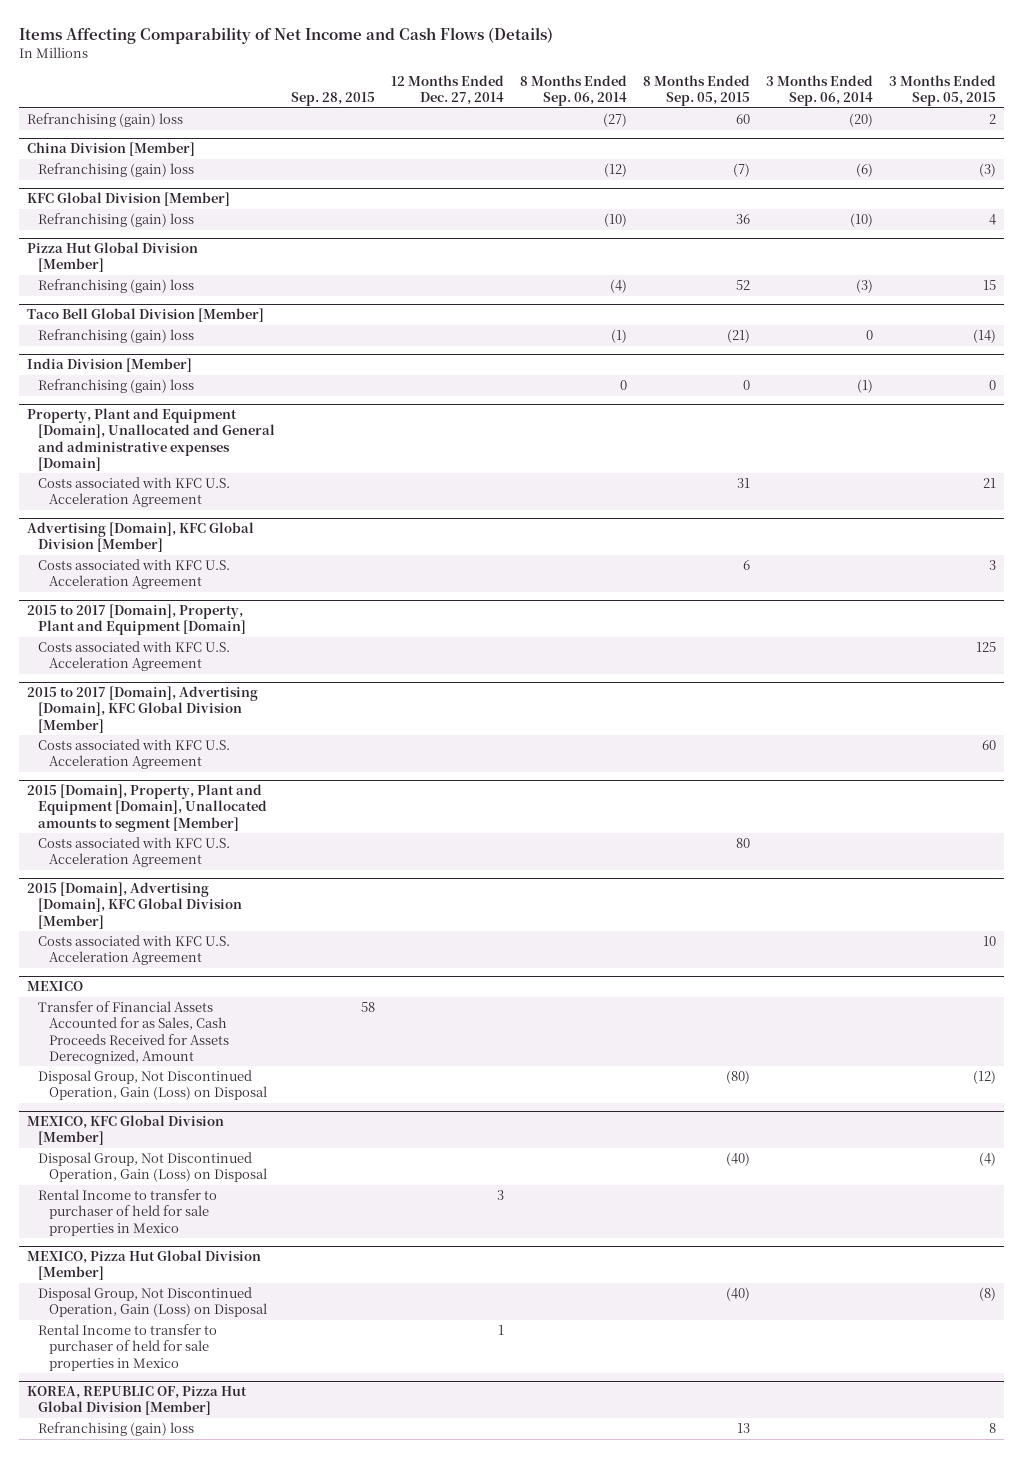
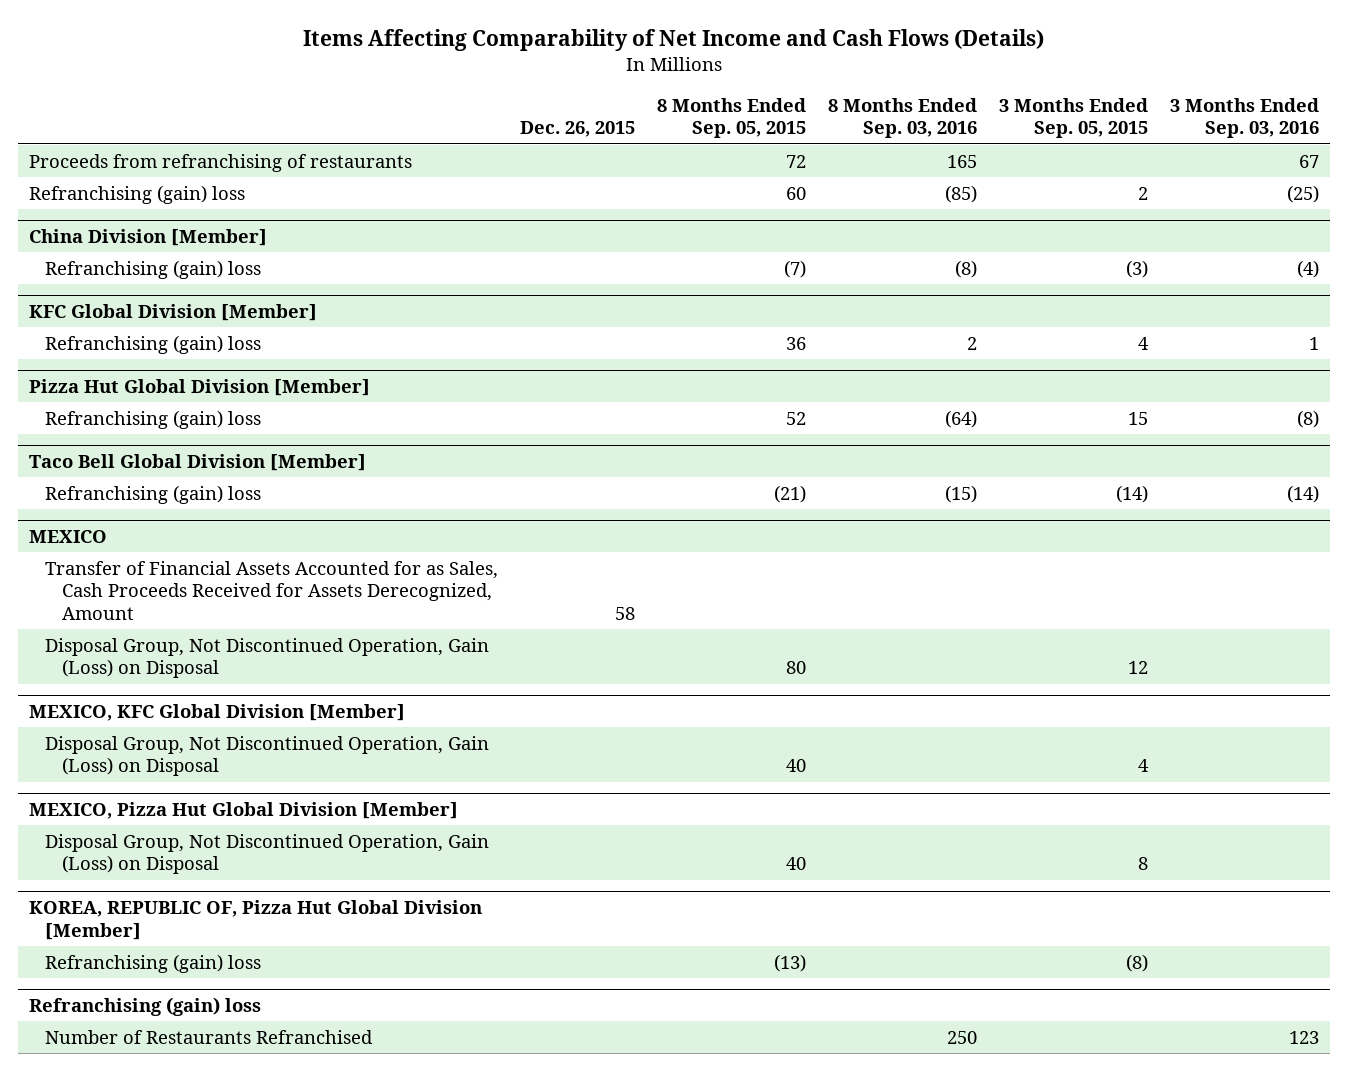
[291,92,376,107] Sep. 28, 2015 -> none
[391,75,505,106] 12 Months Ended Dec. 27, 2014 -> none
[519,75,627,107] 8 Months Ended Sep. 06, 2014 -> none
[765,75,873,107] 3 Months Ended Sep. 06, 2014 -> none
none -> [520,121,636,138] Dec. 26, 2015
none -> [828,97,978,139] 8 Months Ended Sep. 03, 2016
none -> [1170,97,1320,139] 3 Months Ended Sep. 03, 2016
none -> [28,153,412,172] Proceeds from refranchising of restaurants
[27,358,193,373] India Division [Member] -> none
[38,379,195,394] Refranchising (gain) loss -> none
[27,408,276,471] Property, Plant and Equipment [Domain], Unallocated and General and administrative expenses [Domain] -> none
[38,477,231,508] Costs associated with KFC U.S. Acceleration Agreement -> none
[27,522,255,553] Advertising [Domain], KFC Global Division [Member] -> none
[38,559,231,590] Costs associated with KFC U.S. Acceleration Agreement -> none
[27,604,247,636] 2015 to 2017 [Domain], Property, Plant and Equipment [Domain] -> none
[38,641,231,672] Costs associated with KFC U.S. Acceleration Agreement -> none
[27,686,259,733] 2015 to 2017 [Domain], Advertising [Domain], KFC Global Division [Member] -> none
[38,739,231,770] Costs associated with KFC U.S. Acceleration Agreement -> none
[27,784,268,832] 2015 [Domain], Property, Plant and Equipment [Domain], Unallocated amounts to segment [Member] -> none
[38,837,231,868] Costs associated with KFC U.S. Acceleration Agreement -> none
[27,882,243,929] 2015 [Domain], Advertising [Domain], KFC Global Division [Member] -> none
[38,935,231,966] Costs associated with KFC U.S. Acceleration Agreement -> none
[725,1070,750,1085] (80) -> [786,661,807,675] 80
[972,1070,996,1085] (12) -> [1128,661,1149,675] 12
[38,1189,218,1236] Rental Income to transfer to purchaser of held for sale properties in Mexico -> none
[725,1152,750,1167] (40) -> [786,759,807,773] 40
[978,1152,996,1167] (4) -> [1138,759,1150,773] 4
[38,1324,218,1371] Rental Income to transfer to purchaser of held for sale properties in Mexico -> none
[725,1287,750,1302] (40) -> [786,857,807,871] 40
[978,1287,996,1302] (8) -> [1138,857,1149,871] 8
[736,1423,750,1434] 13 -> [774,953,807,972] (13)
[988,1423,996,1434] 8 -> [1126,953,1149,972] (8)
none -> [28,996,261,1016] Refranchising (gain) loss
none -> [45,1029,374,1044] Number of Restaurants Refranchised

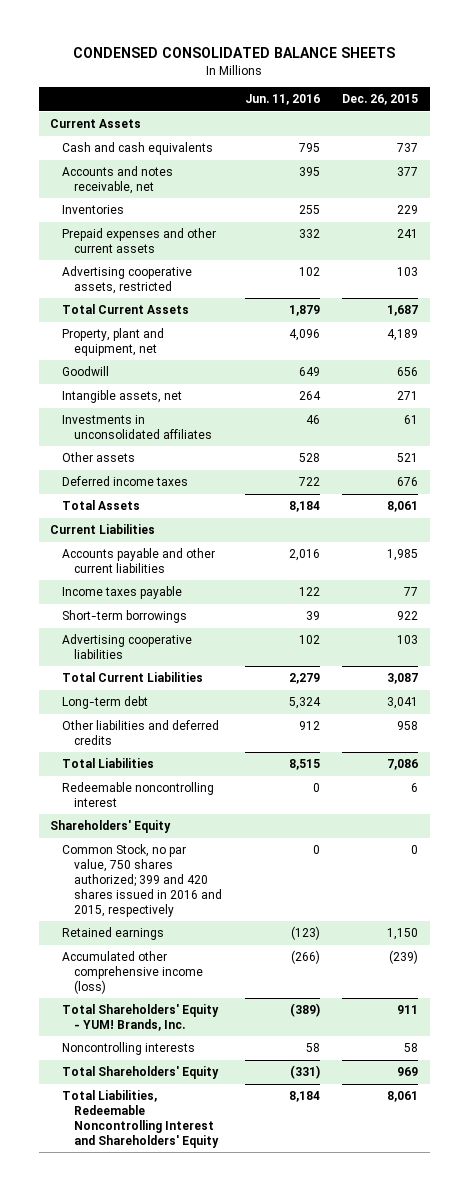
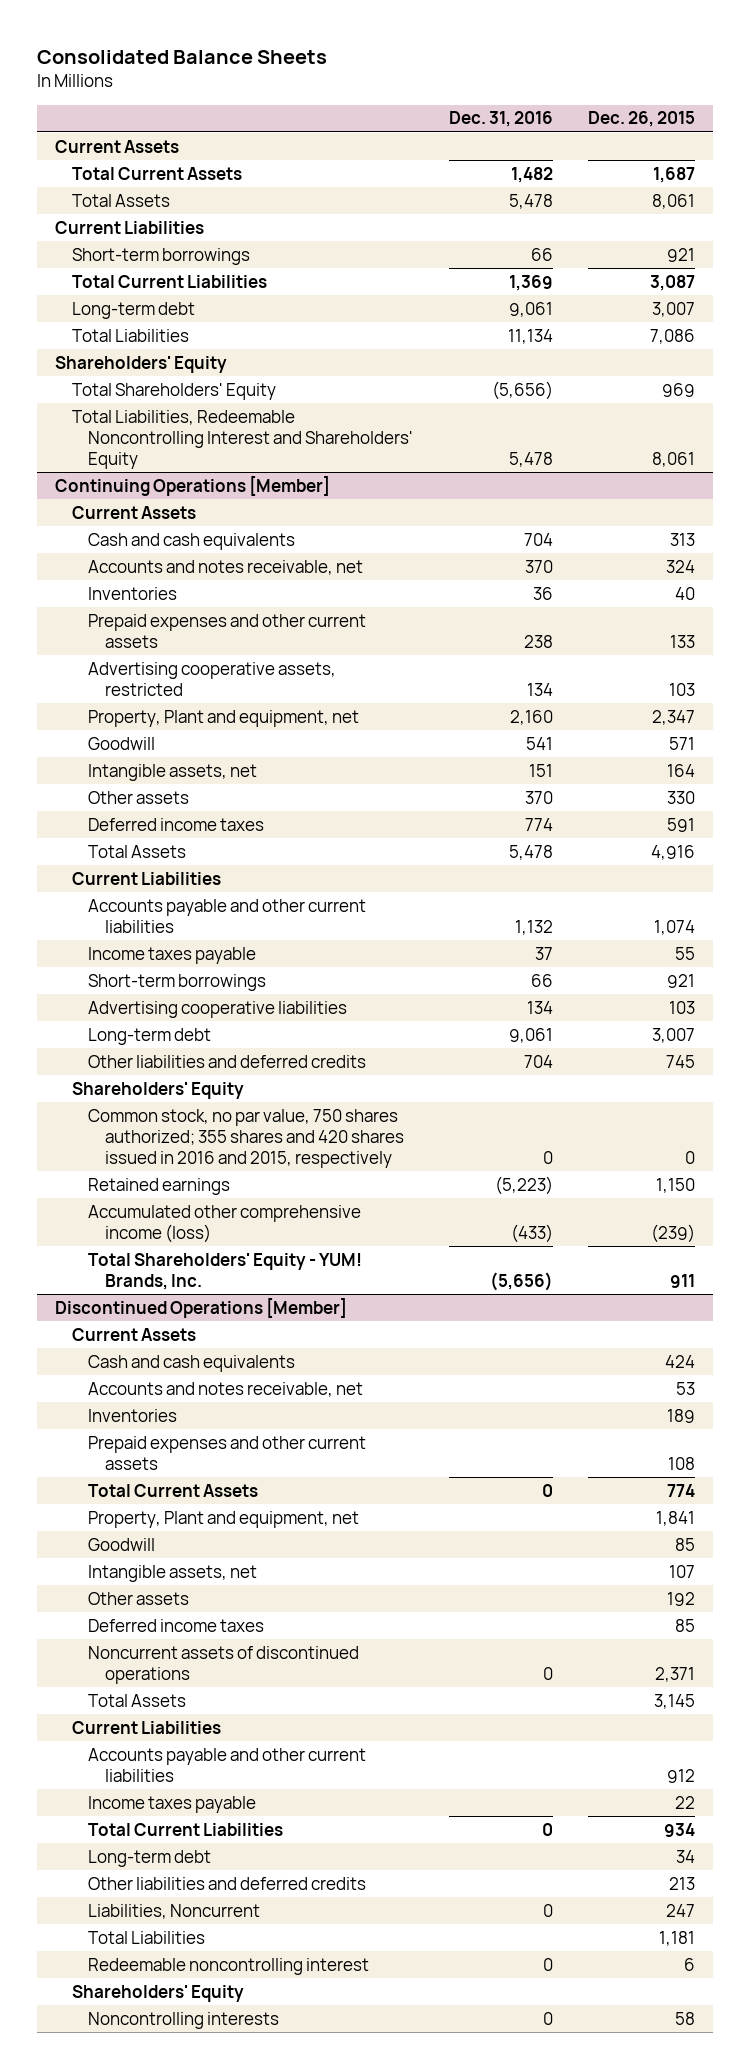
[73,47,396,59] CONDENSED CONSOLIDATED BALANCE SHEETS -> [37,50,328,65] Consolidated Balance Sheets
[244,94,320,106] Jun. 11, 2016 -> none
none -> [448,111,553,128] Dec. 31, 2016
[62,142,214,156] Cash and cash equivalents -> none
[62,166,174,195] Accounts and notes receivable, net -> none
[62,205,125,215] Inventories -> none
[62,228,217,254] Prepaid expenses and other current assets -> none
[62,266,193,295] Advertising cooperative assets, restricted -> none
[62,328,165,357] Property, plant and equipment, net -> none
[62,366,110,377] Goodwill -> none
[62,390,183,404] Intangible assets, net -> none
[62,415,213,440] Investments in unconsolidated affiliates -> none
[62,452,136,463] Other assets -> none
[62,476,189,487] Deferred income taxes -> none
[62,548,216,574] Accounts payable and other current liabilities -> none
[62,586,183,600] Income taxes payable -> none
[62,634,193,660] Advertising cooperative liabilities -> none
[397,611,419,621] 922 -> [667,247,696,262] 921
[62,720,220,746] Other liabilities and deferred credits -> none
[387,697,419,710] 3,041 -> [652,301,696,317] 3,007
[62,782,215,808] Redeemable noncontrolling interest -> none
[62,1066,220,1080] Total Shareholders' Equity -> [71,382,276,400] Total Shareholders' Equity
[62,1090,220,1148] Total Liabilities, Redeemable Noncontrolling Interest and Shareholders' Equity -> [71,409,414,469] Total Liabilities, Redeemable Noncontrolling Interest and Shareholders' Equity
none -> [55,475,331,496] Continuing Operations [Member]
none -> [71,505,196,519] Current Assets
none -> [88,532,296,550] Cash and cash equivalents
none -> [88,559,364,575] Accounts and notes receivable, net
none -> [88,586,178,600] Inventories
none -> [88,613,367,648] Prepaid expenses and other current assets
none -> [88,661,337,696] Advertising cooperative assets, restricted
none -> [88,709,360,727] Property, Plant and equipment, net
none -> [88,736,156,750] Goodwill
none -> [88,763,258,781] Intangible assets, net
none -> [88,790,190,804] Other assets
none -> [88,817,265,831] Deferred income taxes
none -> [88,844,187,858] Total Assets
none -> [71,871,221,885] Current Liabilities
none -> [88,898,367,933] Accounts payable and other current liabilities
none -> [88,946,257,964] Income taxes payable
none -> [88,973,267,991] Short-term borrowings
none -> [88,1000,348,1018] Advertising cooperative liabilities
none -> [88,1027,212,1045] Long-term debt
none -> [88,1054,367,1068] Other liabilities and deferred credits
none -> [71,1081,244,1099] Shareholders' Equity
[62,844,223,917] Common Stock, no par value, 750 shares authorized; 399 and 420 shares issued in 2016 and 2015, respectively -> [88,1108,404,1168] Common stock, no par value, 750 shares authorized; 355 shares and 420 shares issued in 2016 and 2015, respectively
none -> [55,1297,348,1318] Discontinued Operations [Member]
none -> [71,1327,196,1341] Current Assets
none -> [88,1354,296,1372] Cash and cash equivalents
none -> [88,1381,364,1397] Accounts and notes receivable, net
none -> [88,1408,178,1422] Inventories
none -> [88,1435,367,1470] Prepaid expenses and other current assets
none -> [88,1483,259,1497] Total Current Assets
none -> [88,1510,360,1528] Property, Plant and equipment, net
none -> [88,1537,156,1551] Goodwill
none -> [88,1564,258,1582] Intangible assets, net
none -> [88,1591,190,1605] Other assets
none -> [88,1618,265,1632] Deferred income taxes
none -> [88,1645,360,1684] Noncurrent assets of discontinued operations
none -> [88,1693,187,1707] Total Assets
none -> [71,1720,221,1734] Current Liabilities
none -> [88,1747,367,1782] Accounts payable and other current liabilities
none -> [88,1795,257,1813] Income taxes payable
none -> [88,1822,284,1836] Total Current Liabilities
none -> [88,1849,212,1867] Long-term debt
none -> [88,1876,367,1890] Other liabilities and deferred credits
none -> [88,1903,261,1919] Liabilities, Noncurrent
none -> [88,1930,206,1944] Total Liabilities
none -> [88,1957,370,1975] Redeemable noncontrolling interest
none -> [71,1984,244,2002] Shareholders' Equity

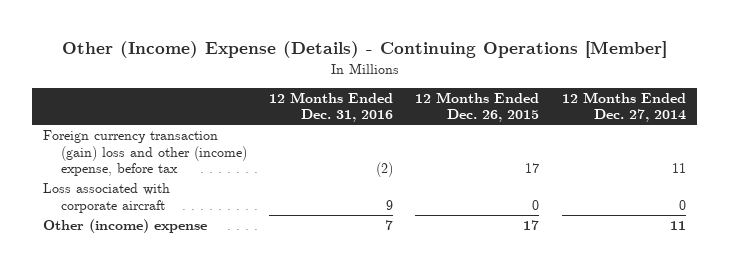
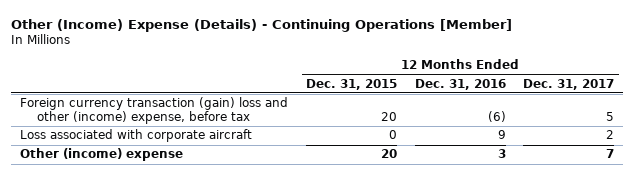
[415,91,540,123] 12 Months Ended Dec. 26, 2015 -> none
[561,91,686,123] 12 Months Ended Dec. 27, 2014 -> none
none -> [305,78,397,90] Dec. 31, 2015
none -> [523,78,615,90] Dec. 31, 2017
[376,162,394,178] (2) -> [487,110,506,122] (6)
[385,220,394,231] 7 -> [497,149,506,159] 3

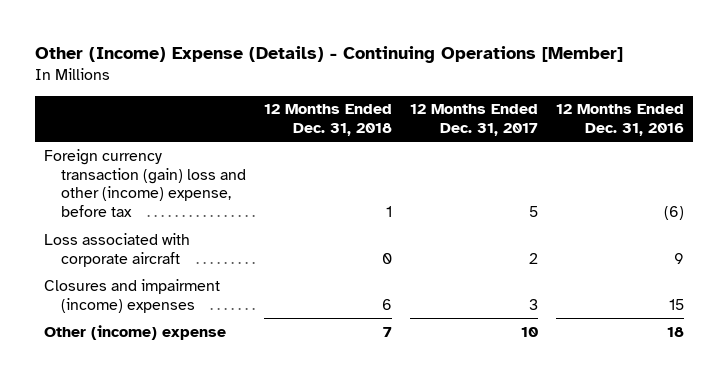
[305,78,397,90] Dec. 31, 2015 -> none
none -> [264,104,393,137] 12 Months Ended Dec. 31, 2018
none -> [44,278,221,313] Closures and impairment (income) expenses
[497,149,506,159] 3 -> [666,326,684,337] 18
[606,149,615,159] 7 -> [520,326,538,337] 10

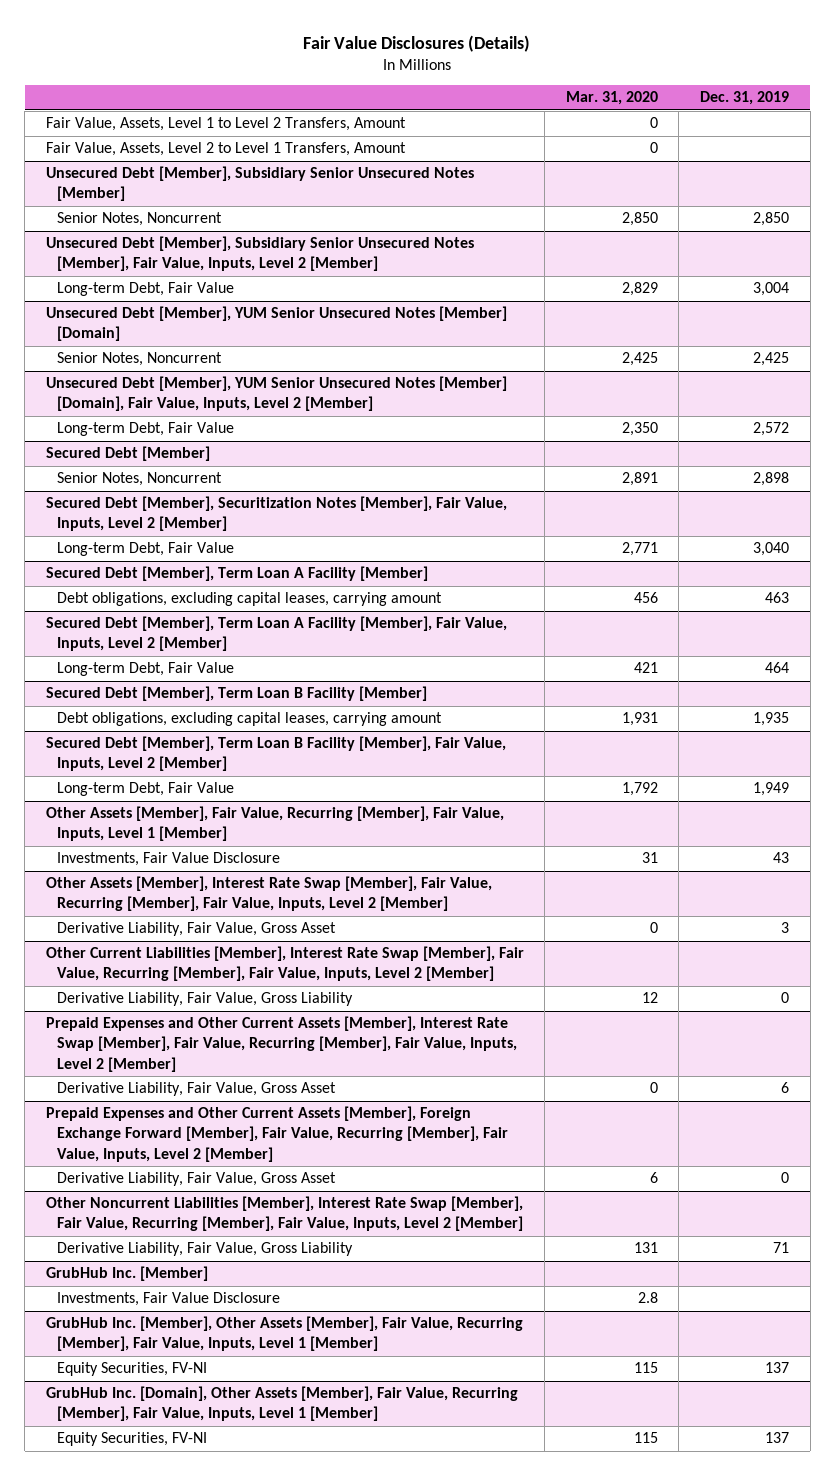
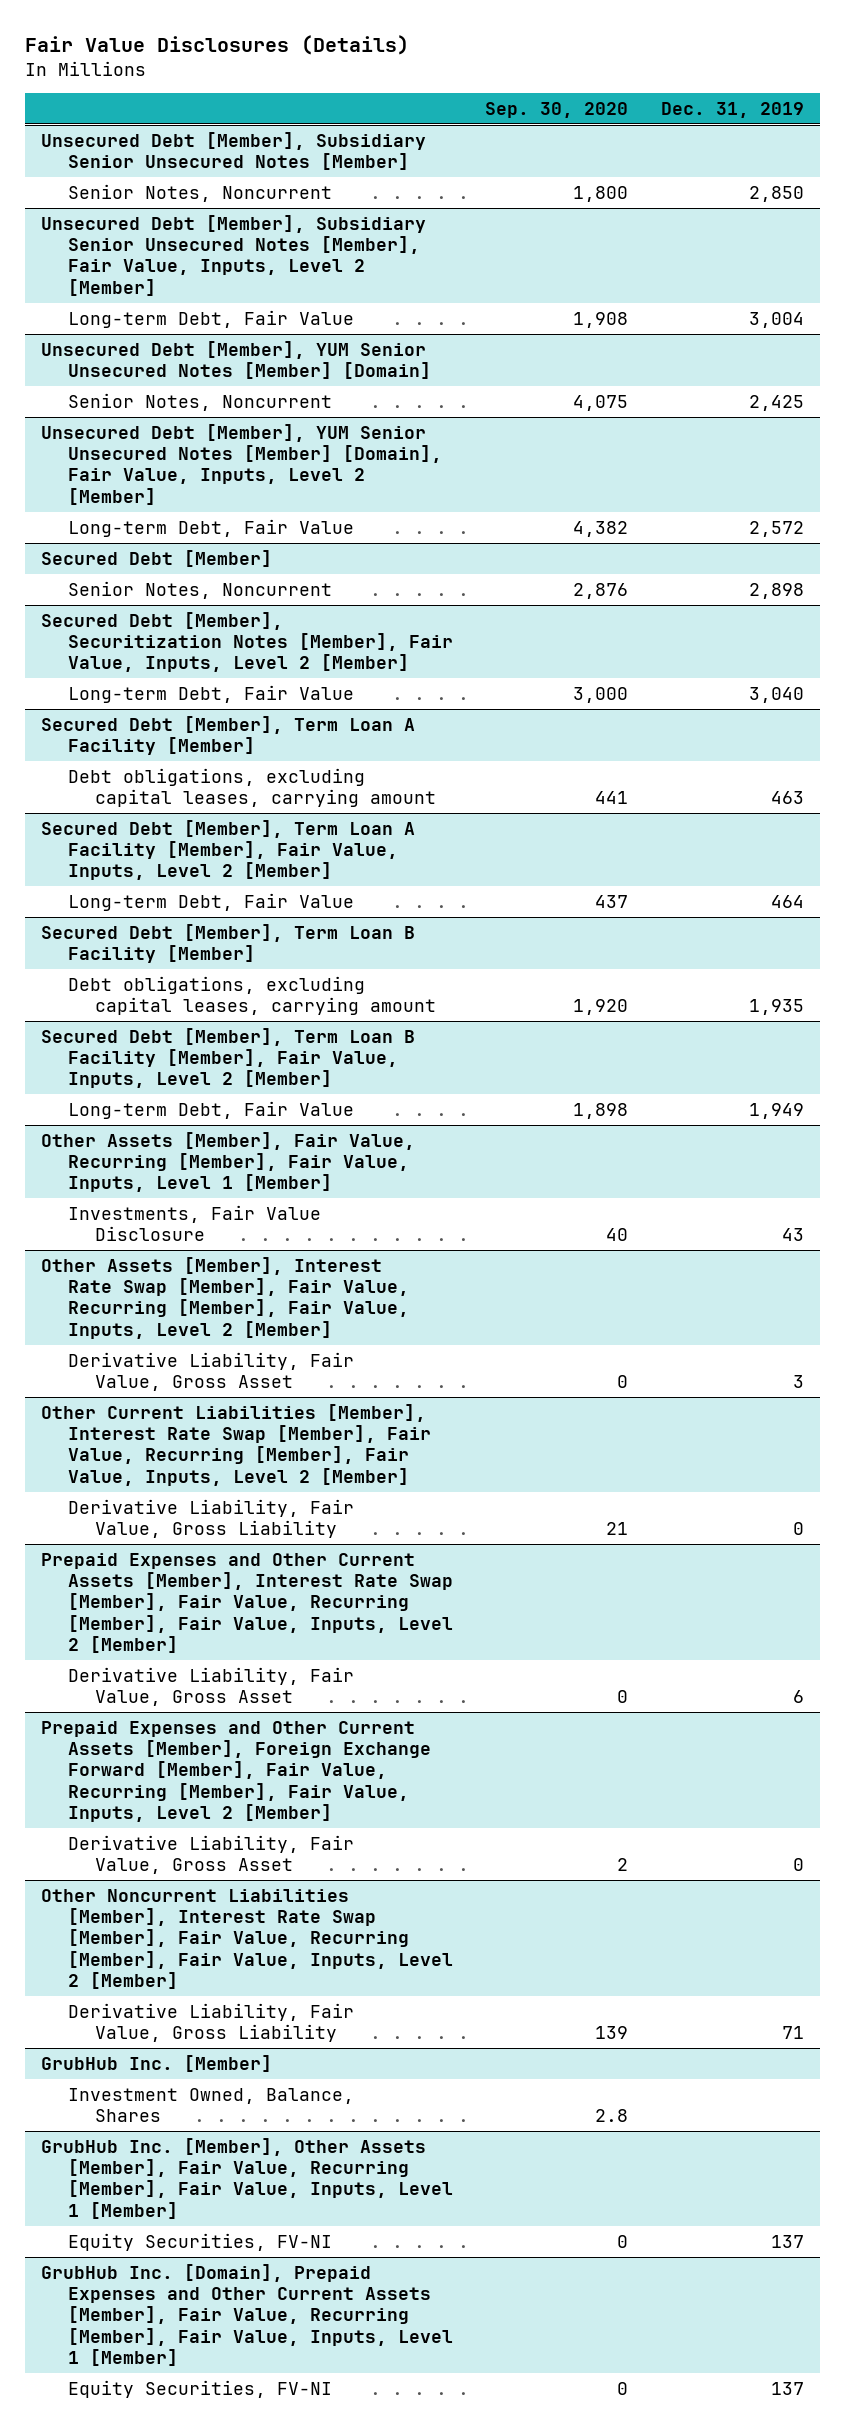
[565,91,658,106] Mar. 31, 2020 -> none
none -> [485,101,629,118] Sep. 30, 2020
[45,117,406,132] Fair Value, Assets, Level 1 to Level 2 Transfers, Amount -> none
[45,142,406,157] Fair Value, Assets, Level 2 to Level 1 Transfers, Amount -> none
[56,1292,280,1307] Investments, Fair Value Disclosure -> [67,2087,354,2123] Investment Owned, Balance, Shares
[45,1386,518,1422] GrubHub Inc. [Domain], Other Assets [Member], Fair Value, Recurring [Member], Fair Value, Inputs, Level 1 [Member] -> [41,2263,453,2366] GrubHub Inc. [Domain], Prepaid Expenses and Other Current Assets [Member], Fair Value, Recurring [Member], Fair Value, Inputs, Level 1 [Member]

